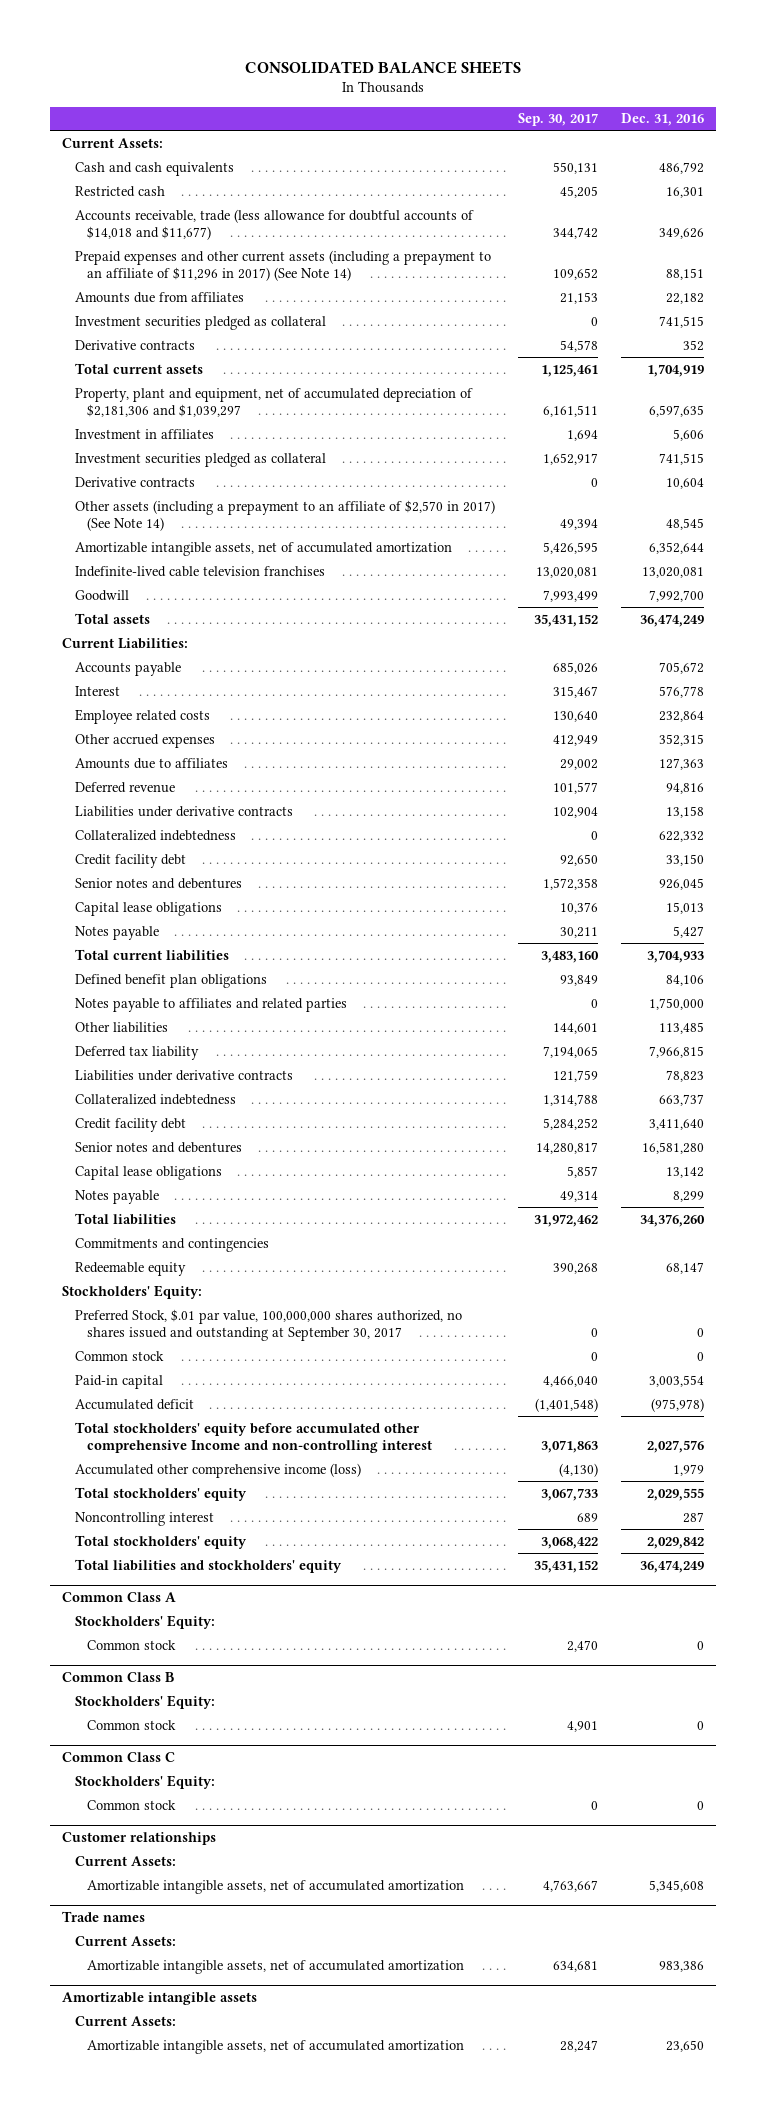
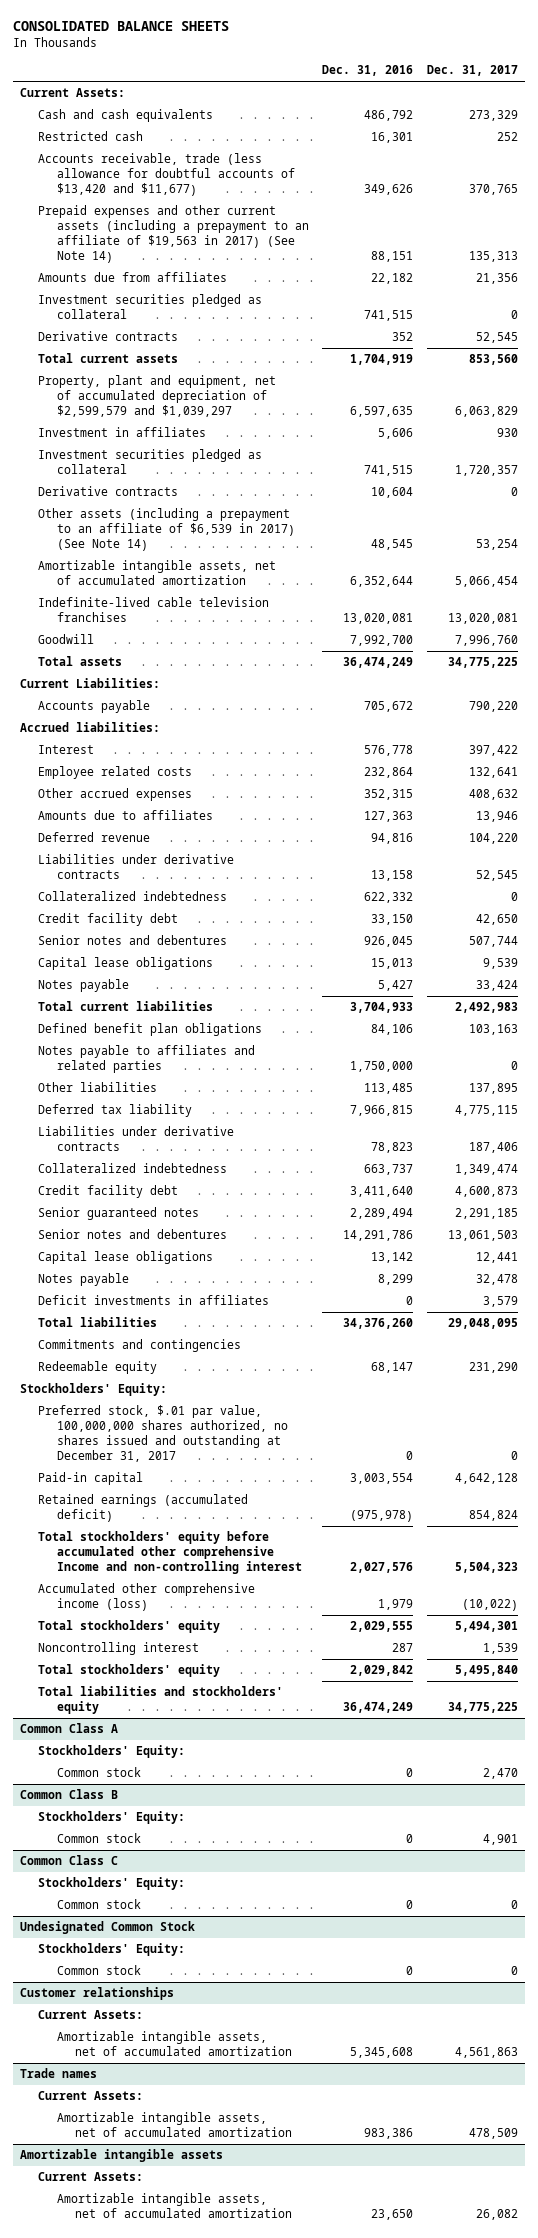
[518,113,599,127] Sep. 30, 2017 -> none
none -> [427,65,519,77] Dec. 31, 2017
[74,208,474,240] Accounts receivable, trade (less allowance for doubtful accounts of $14,018 and $11,677) -> [38,153,295,197] Accounts receivable, trade (less allowance for doubtful accounts of $13,420 and $11,677)
[74,249,491,281] Prepaid expenses and other current assets (including a prepayment to an affiliate of $11,296 in 2017) (See Note 14) -> [38,205,309,264] Prepaid expenses and other current assets (including a prepayment to an affiliate of $19,563 in 2017) (See Note 14)
[74,387,473,417] Property, plant and equipment, net of accumulated depreciation of $2,181,306 and $1,039,297 -> [38,375,277,418] Property, plant and equipment, net of accumulated depreciation of $2,599,579 and $1,039,297
[74,499,495,531] Other assets (including a prepayment to an affiliate of $2,570 in 2017) (See Note 14) -> [38,508,295,552] Other assets (including a prepayment to an affiliate of $6,539 in 2017) (See Note 14)
none -> [20,722,161,733] Accrued liabilities:
none -> [38,1207,200,1221] Senior guaranteed notes
[642,1141,705,1154] 16,581,280 -> [343,1230,414,1242] 14,291,786
none -> [38,1295,270,1306] Deficit investments in affiliates
[74,1350,164,1361] Common stock -> none
[74,1308,462,1341] Preferred Stock, $.01 par value, 100,000,000 shares authorized, no shares issued and outstanding at September 30, 2017 -> [38,1405,288,1463] Preferred stock, $.01 par value, 100,000,000 shares authorized, no shares issued and outstanding at December 31, 2017
[74,1398,194,1410] Accumulated deficit -> [38,1494,249,1523] Retained earnings (accumulated deficit)
none -> [20,1921,196,1935] Undesignated Common Stock
none -> [38,1943,186,1957] Stockholders' Equity:
none -> [56,1965,141,1976] Common stock

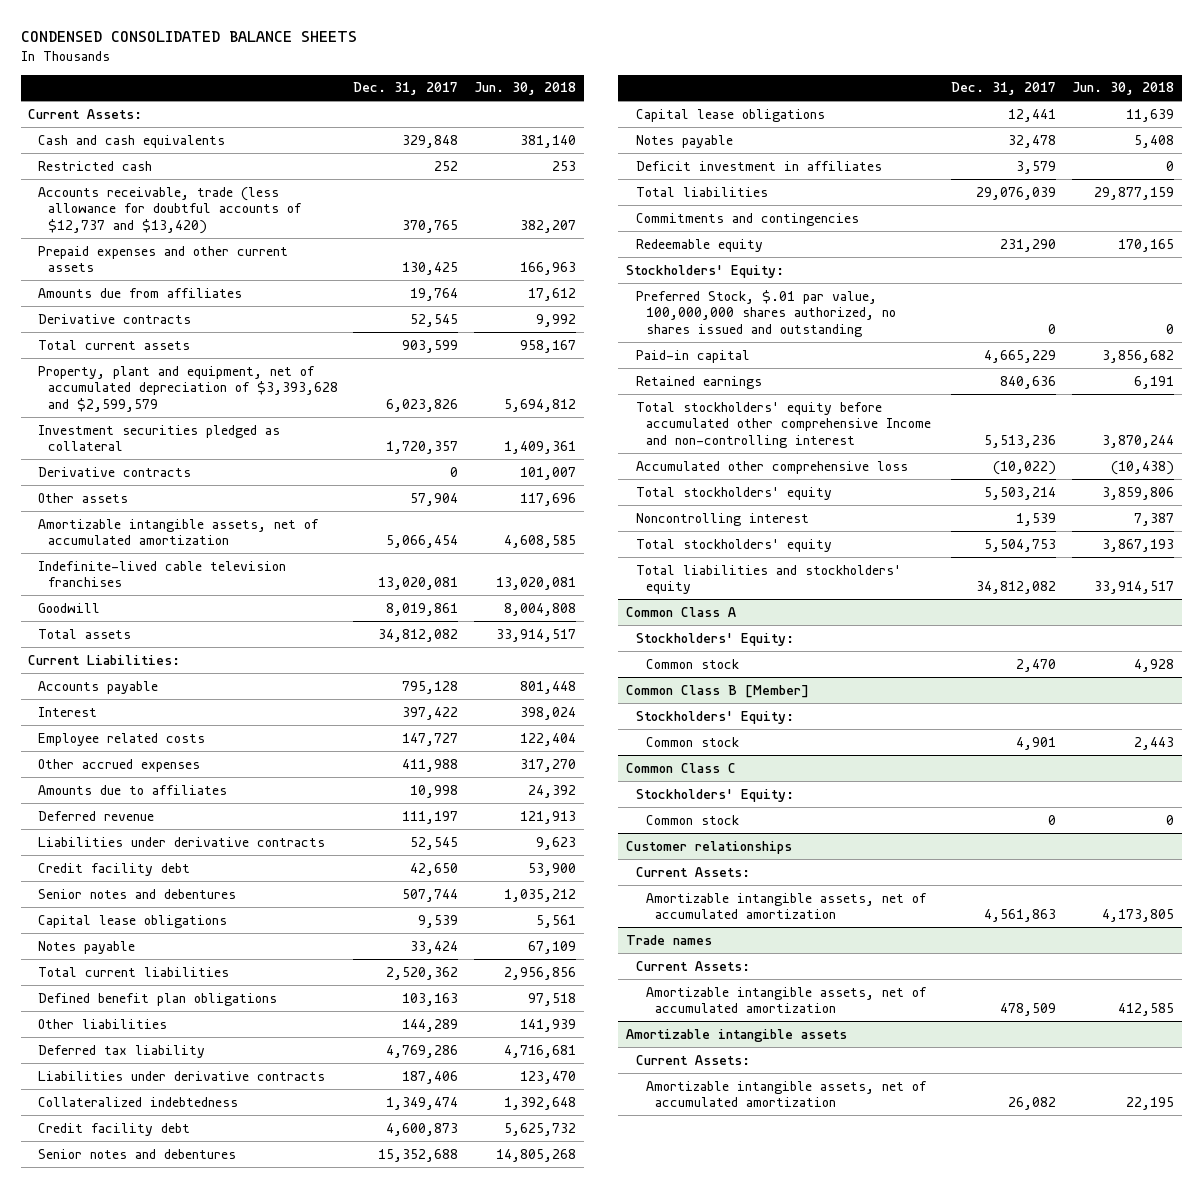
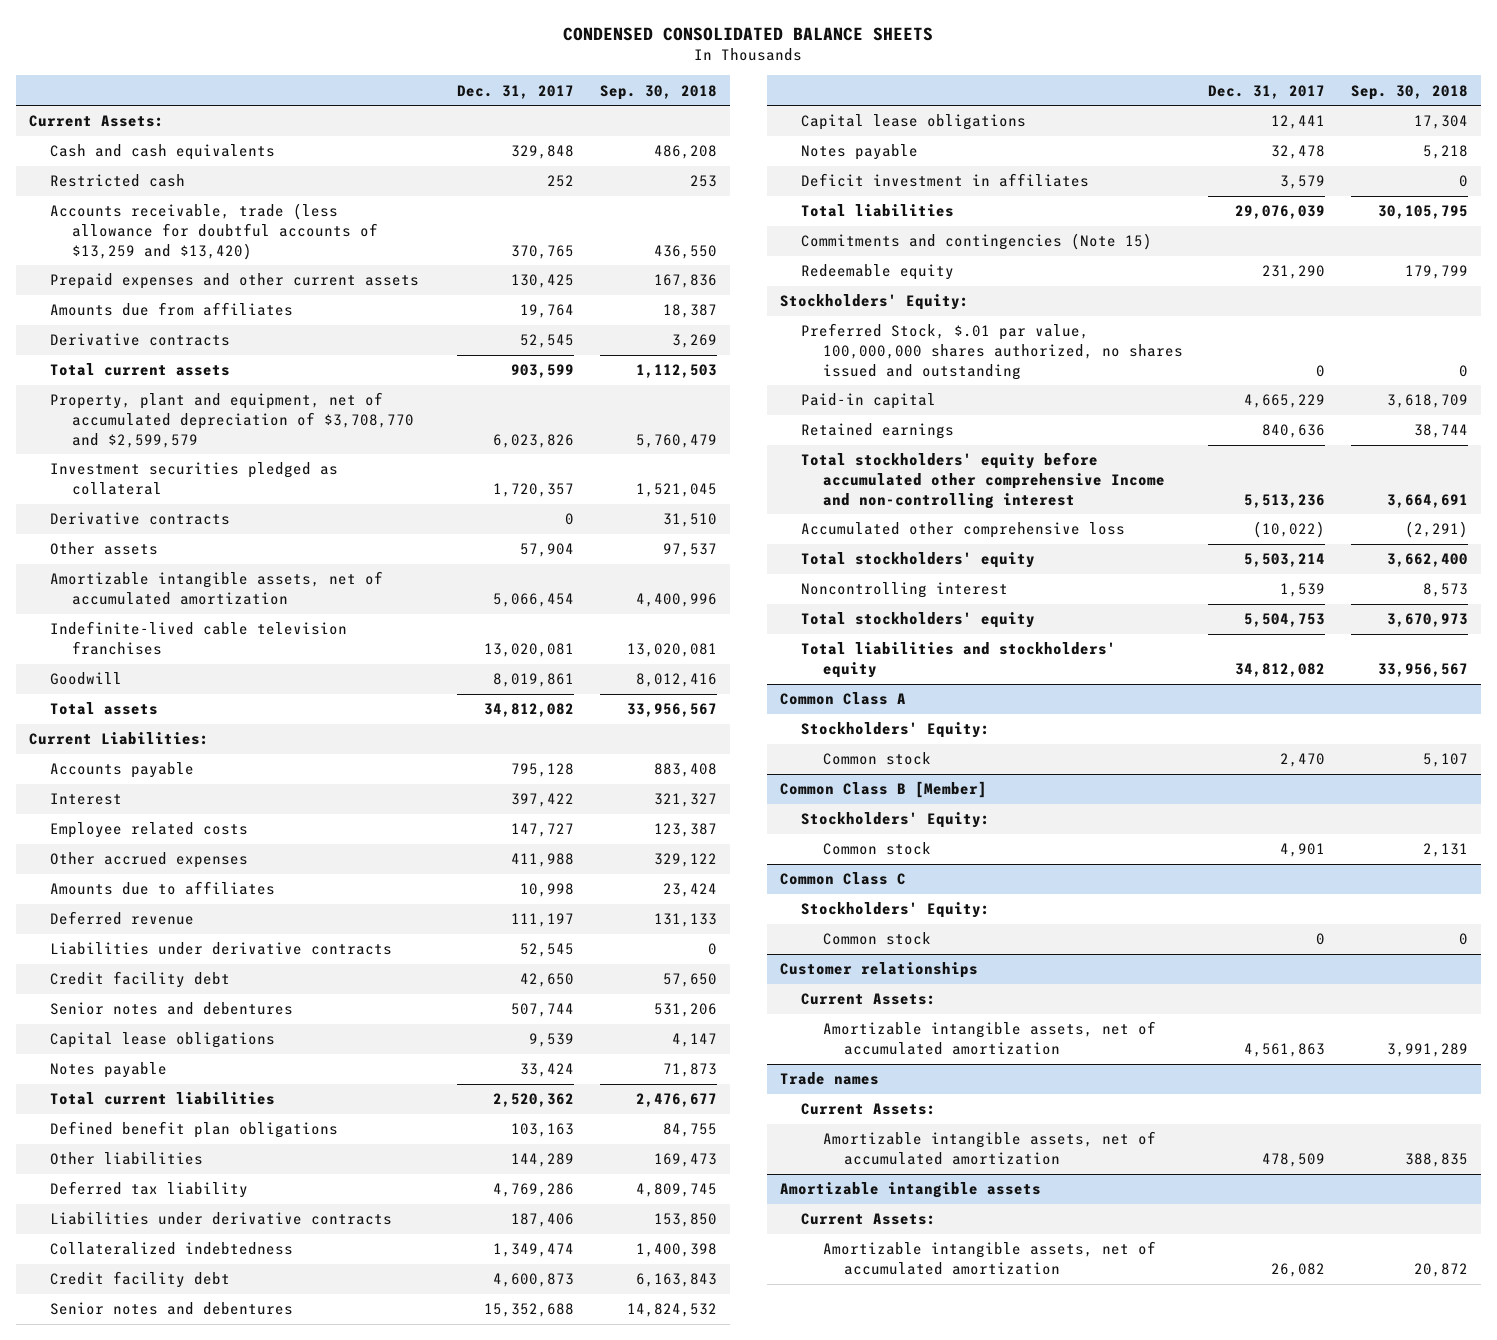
[473,82,576,96] Jun. 30, 2018 -> none
none -> [599,84,717,100] Sep. 30, 2018
[38,186,302,234] Accounts receivable, trade (less allowance for doubtful accounts of $12,737 and $13,420) -> [50,203,378,260] Accounts receivable, trade (less allowance for doubtful accounts of $13,259 and $13,420)
[38,365,338,412] Property, plant and equipment, net of accumulated depreciation of $3,393,628 and $2,599,579 -> [50,392,414,448] Property, plant and equipment, net of accumulated depreciation of $3,708,770 and $2,599,579
[635,212,859,226] Commitments and contingencies -> [801,233,1153,251] Commitments and contingencies (Note 15)

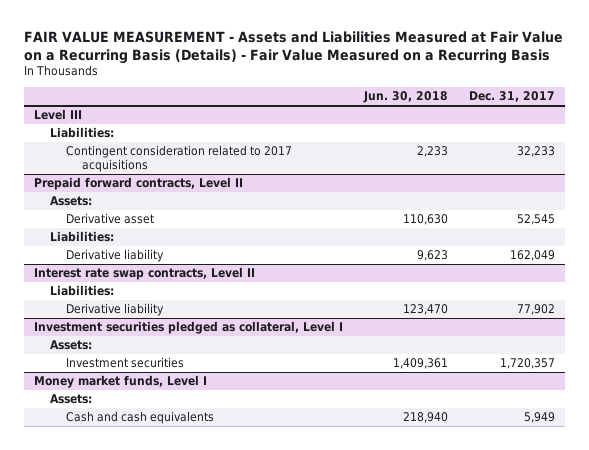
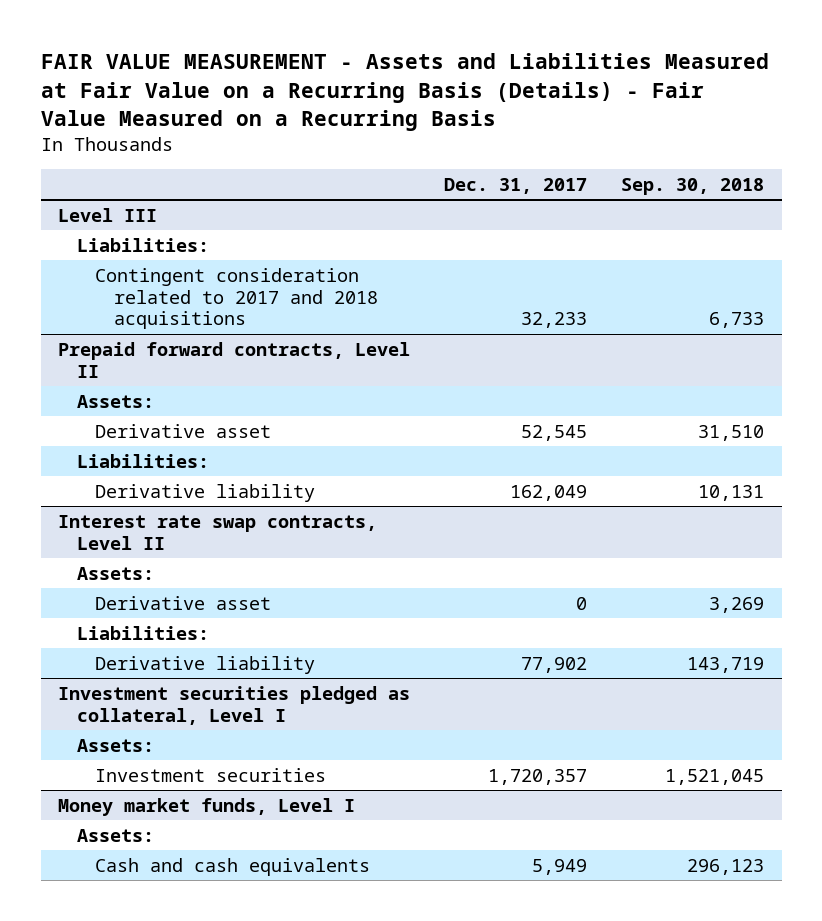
[362,91,448,104] Jun. 30, 2018 -> none
none -> [621,177,765,195] Sep. 30, 2018
[66,145,293,172] Contingent consideration related to 2017 acquisitions -> [95,267,379,330] Contingent consideration related to 2017 and 2018 acquisitions
none -> [76,566,154,580] Assets:
none -> [95,595,272,610] Derivative asset

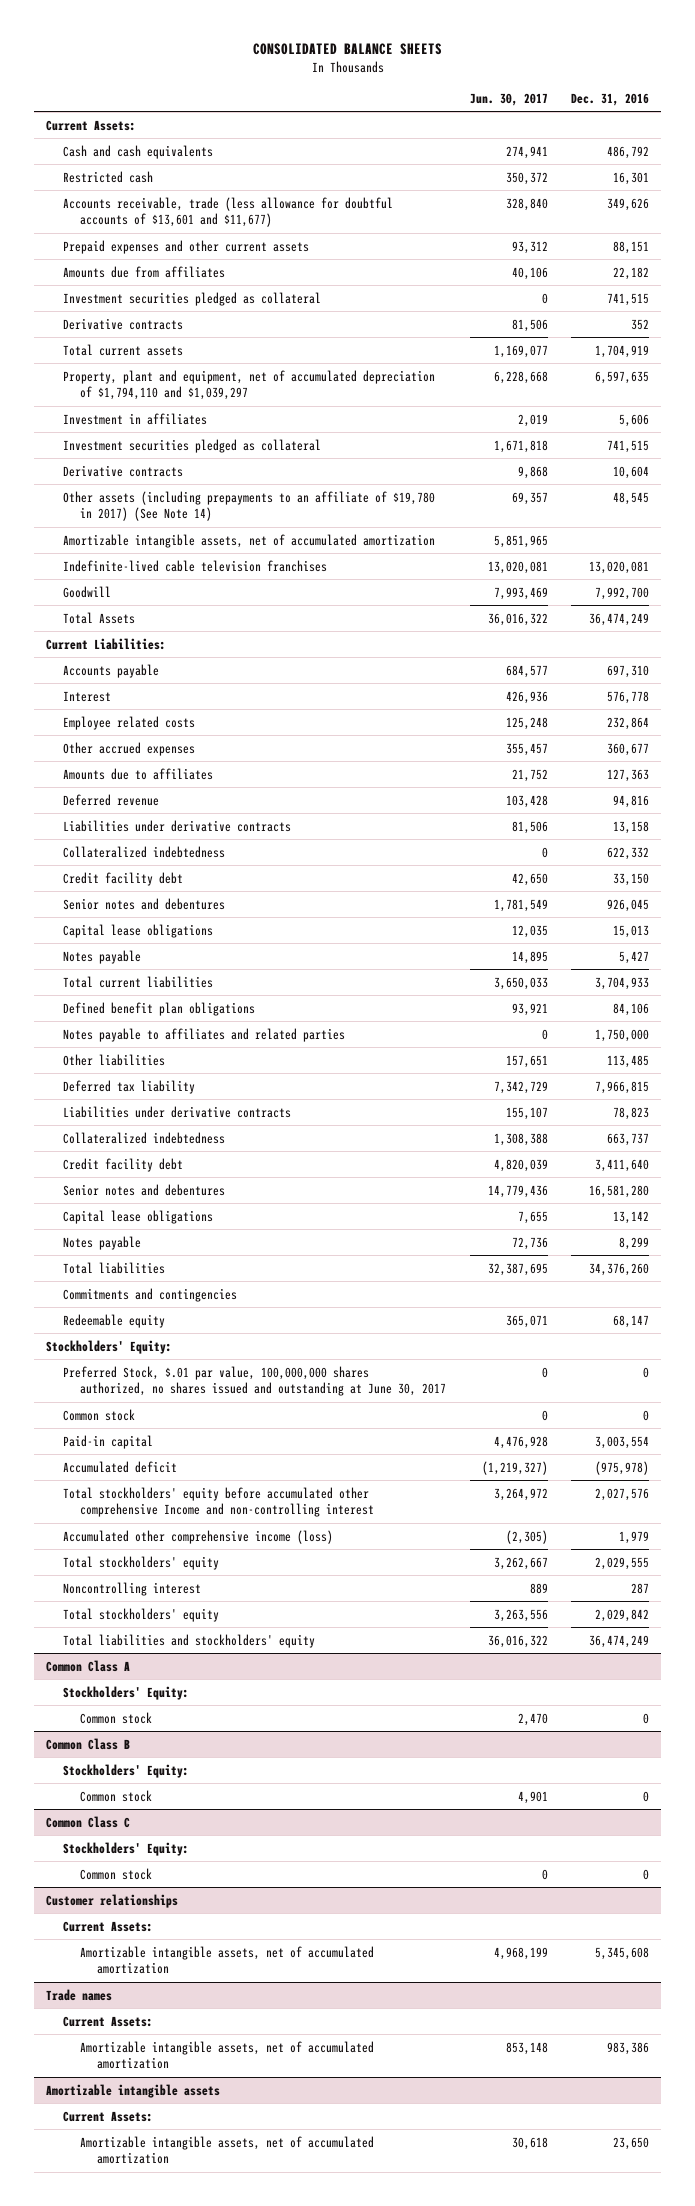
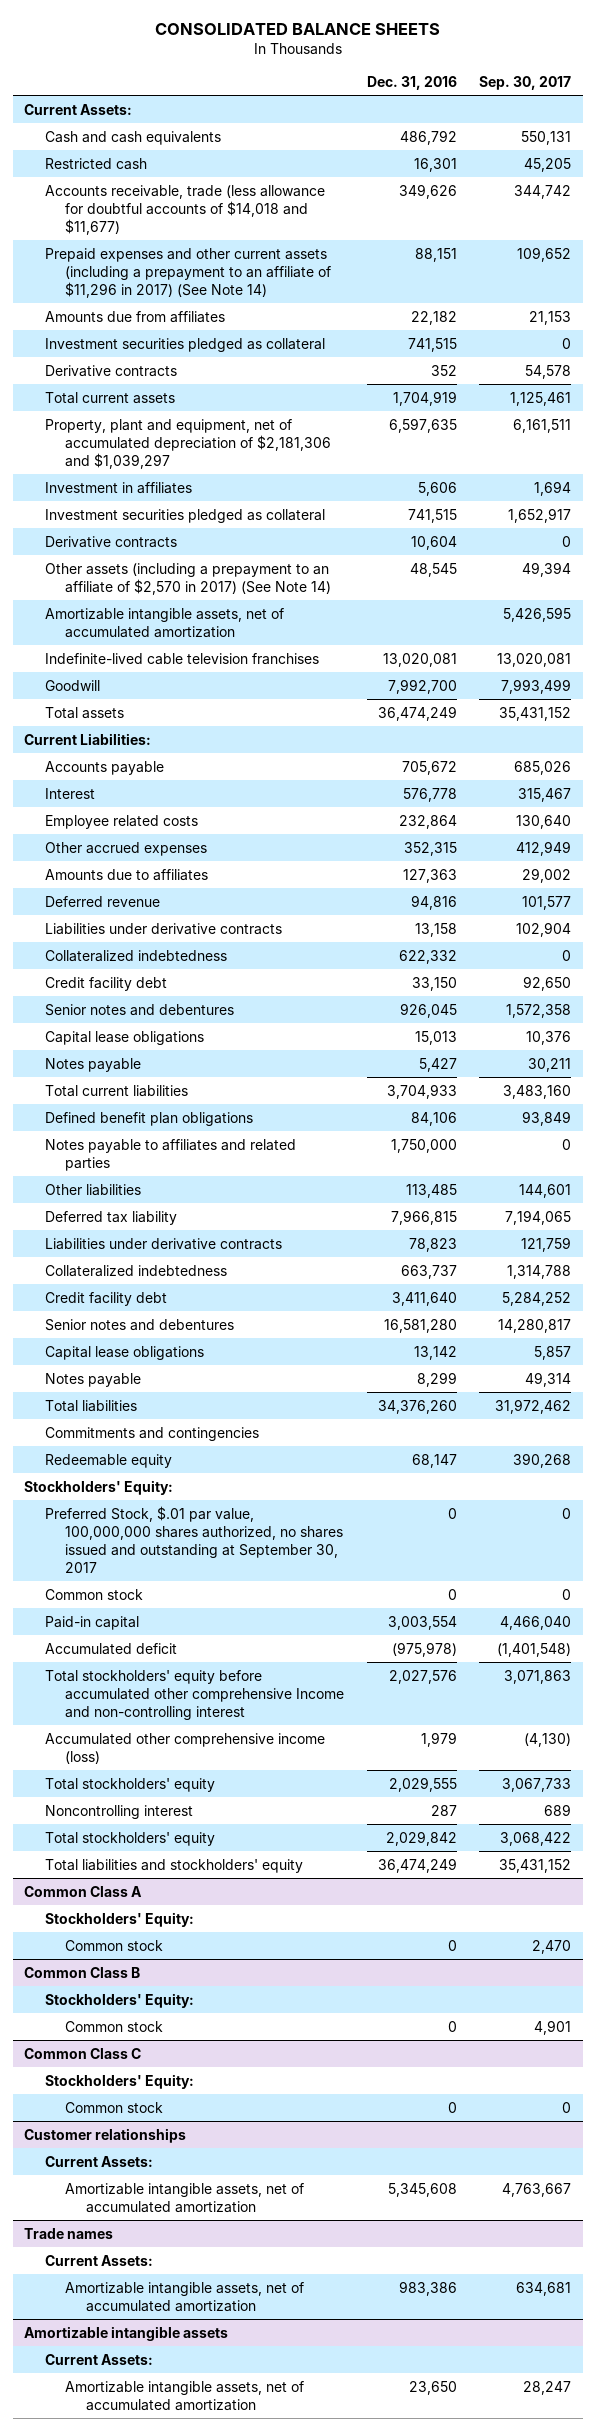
[469,92,548,106] Jun. 30, 2017 -> none
none -> [479,75,572,90] Sep. 30, 2017
[62,196,393,228] Accounts receivable, trade (less allowance for doubtful accounts of $13,601 and $11,677) -> [44,184,325,235] Accounts receivable, trade (less allowance for doubtful accounts of $14,018 and $11,677)
[62,239,309,254] Prepaid expenses and other current assets -> [44,247,332,298] Prepaid expenses and other current assets (including a prepayment to an affiliate of $11,296 in 2017) (See Note 14)
[62,369,435,401] Property, plant and equipment, net of accumulated depreciation of $1,794,110 and $1,039,297 -> [44,418,332,469] Property, plant and equipment, net of accumulated depreciation of $2,181,306 and $1,039,297
[62,490,435,522] Other assets (including prepayments to an affiliate of $19,780 in 2017) (See Note 14) -> [44,562,332,595] Other assets (including a prepayment to an affiliate of $2,570 in 2017) (See Note 14)
[62,611,135,624] Total Assets -> [44,706,124,719] Total assets
[607,664,650,678] 697,310 -> [401,760,457,775] 705,672
[607,742,650,756] 360,677 -> [403,841,457,856] 352,315
[62,1365,446,1397] Preferred Stock, $.01 par value, 100,000,000 shares authorized, no shares issued and outstanding at June 30, 2017 -> [44,1505,344,1574] Preferred Stock, $.01 par value, 100,000,000 shares authorized, no shares issued and outstanding at September 30, 2017

